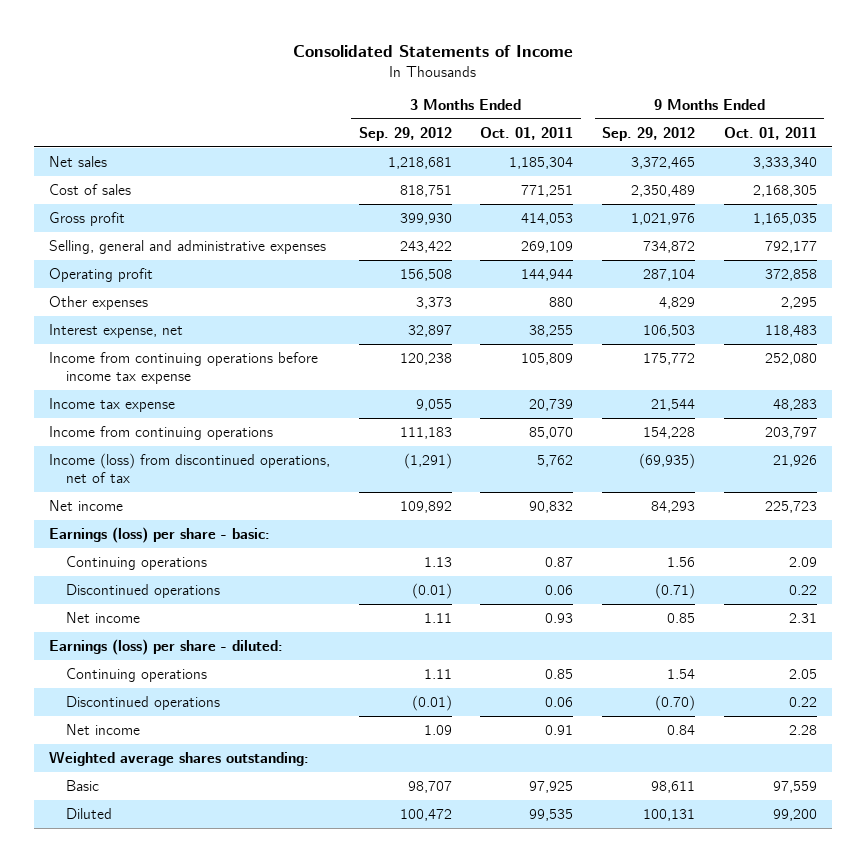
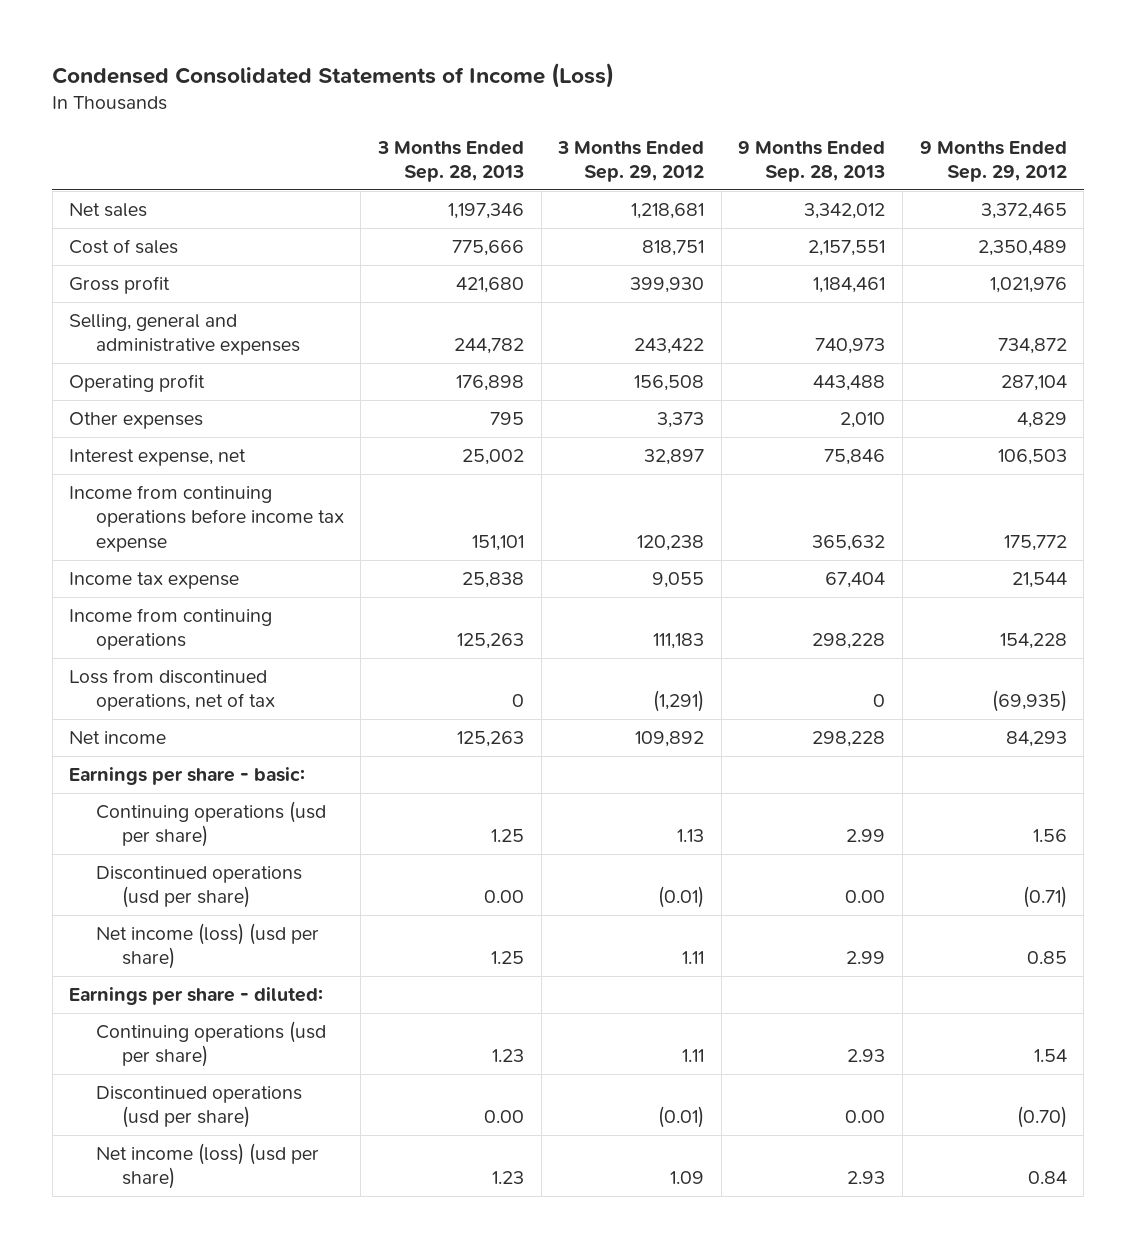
[292,44,573,57] Consolidated Statements of Income -> [52,62,615,88] Condensed Consolidated Statements of Income (Loss)
[480,126,574,140] Oct. 01, 2011 -> none
[724,126,818,140] Oct. 01, 2011 -> none
none -> [376,140,524,183] 3 Months Ended Sep. 28, 2013
none -> [738,140,886,183] 9 Months Ended Sep. 28, 2013
[48,452,330,484] Income (loss) from discontinued operations, net of tax -> [69,669,275,712] Loss from discontinued operations, net of tax
[48,750,309,766] Weighted average shares outstanding: -> none
[65,779,99,791] Basic -> none
[65,807,112,819] Diluted -> none
[48,526,270,543] Earnings (loss) per share - basic: -> [69,767,306,786] Earnings per share - basic:
[65,555,207,570] Continuing operations -> [95,801,326,848] Continuing operations (usd per share)
[65,583,220,598] Discontinued operations -> [95,866,302,909] Discontinued operations (usd per share)
[65,611,140,623] Net income -> [95,923,319,970] Net income (loss) (usd per share)
[48,638,283,655] Earnings (loss) per share - diluted: -> [69,987,324,1006] Earnings per share - diluted:
[65,667,207,682] Continuing operations -> [95,1021,326,1068] Continuing operations (usd per share)
[65,695,220,710] Discontinued operations -> [95,1086,302,1129] Discontinued operations (usd per share)
[65,723,140,735] Net income -> [95,1143,319,1190] Net income (loss) (usd per share)

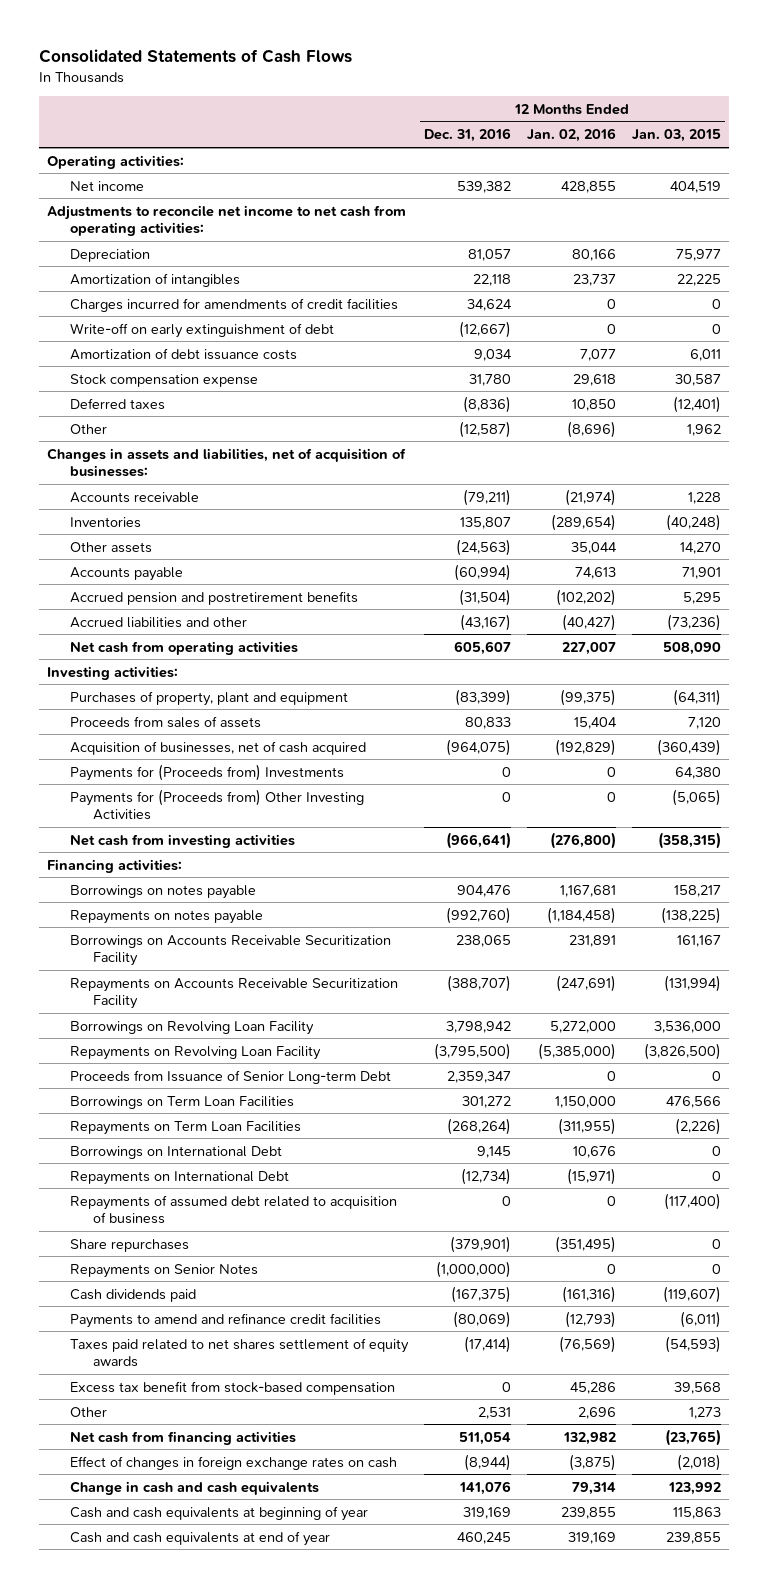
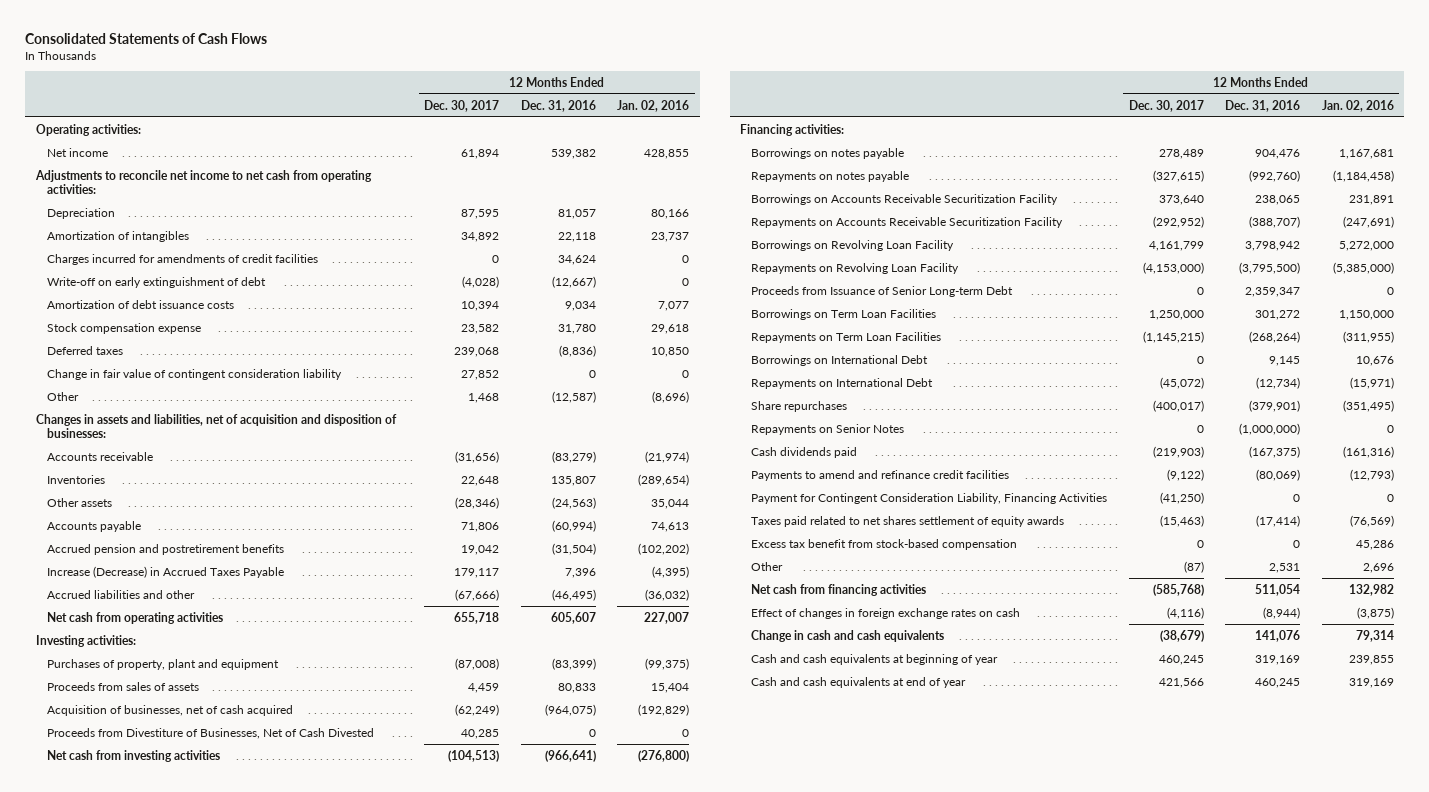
[631,129,721,143] Jan. 03, 2015 -> none
none -> [424,99,500,112] Dec. 30, 2017
none -> [46,368,342,380] Change in fair value of contingent consideration liability
[46,447,406,477] Changes in assets and liabilities, net of acquisition of businesses: -> [35,413,397,438] Changes in assets and liabilities, net of acquisition and disposition of businesses:
[462,488,511,506] (79,211) -> [551,450,596,463] (83,279)
none -> [46,565,284,578] Increase (Decrease) in Accrued Taxes Payable
[459,613,511,631] (43,167) -> [551,588,596,601] (46,495)
[561,613,616,631] (40,427) -> [645,588,690,601] (36,032)
[69,763,344,781] Payments for (Proceeds from) Investments -> none
[69,788,364,820] Payments for (Proceeds from) Other Investing Activities -> none
none -> [46,727,374,739] Proceeds from Divestiture of Businesses, Net of Cash Divested
[69,1194,397,1224] Repayments of assumed debt related to acquisition of business -> none
none -> [751,492,1108,504] Payment for Contingent Consideration Liability, Financing Activities

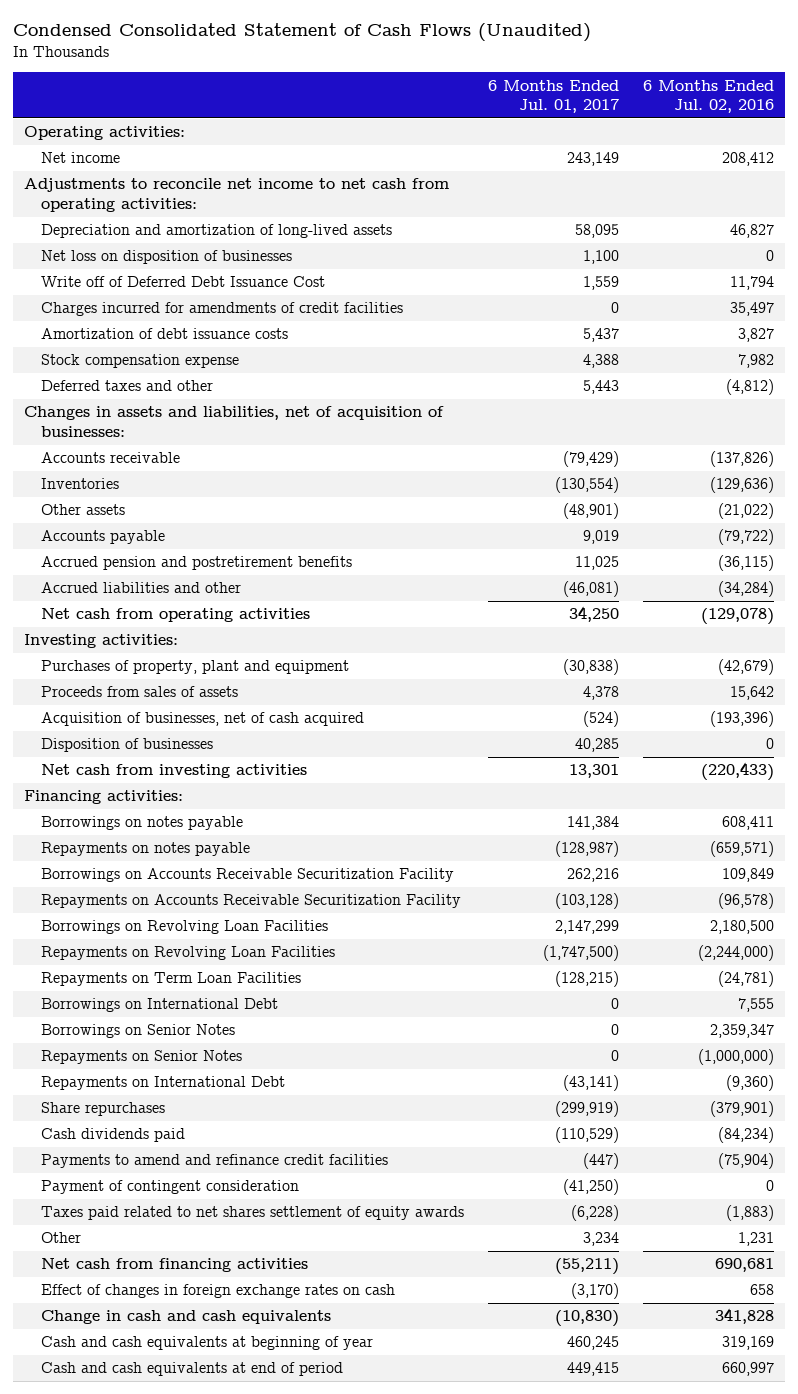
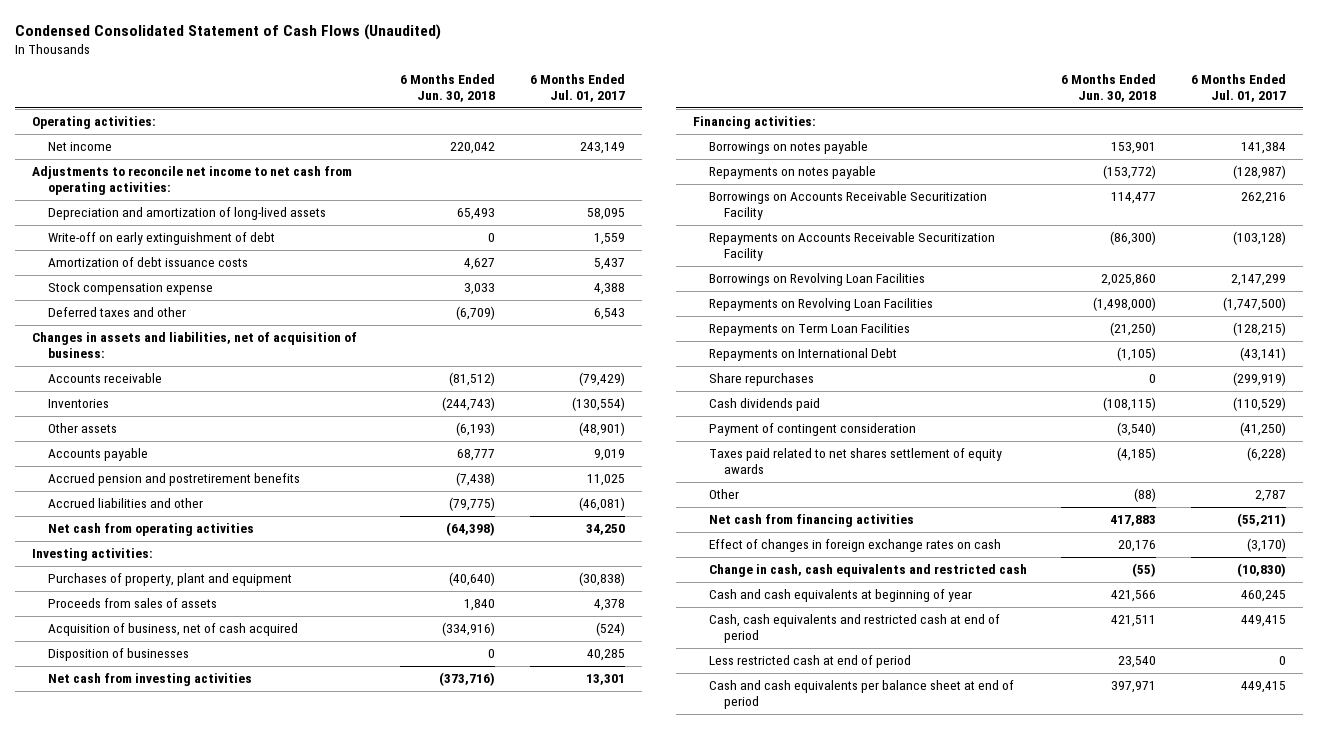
[642,79,774,114] 6 Months Ended Jul. 02, 2016 -> none
none -> [400,73,496,103] 6 Months Ended Jun. 30, 2018
[41,250,293,265] Net loss on disposition of businesses -> none
[41,302,404,317] Charges incurred for amendments of credit facilities -> none
[41,276,326,288] Write off of Deferred Debt Issuance Cost -> [47,232,275,246] Write-off on early extinguishment of debt
[583,380,620,395] 5,443 -> [593,308,625,321] 6,543
[24,406,445,437] Changes in assets and liabilities, net of acquisition of businesses: -> [32,332,358,359] Changes in assets and liabilities, net of acquisition of business:
[41,712,365,727] Acquisition of businesses, net of cash acquired -> [47,623,298,637] Acquisition of business, net of cash acquired
[41,998,279,1013] Borrowings on International Debt -> none
[41,1024,236,1039] Borrowings on Senior Notes -> none
[41,1050,243,1065] Repayments on Senior Notes -> none
[41,1154,389,1169] Payments to amend and refinance credit facilities -> none
[583,1232,620,1247] 3,234 -> [1254,490,1286,503] 2,787
[41,1310,332,1325] Change in cash and cash equivalents -> [708,564,1027,578] Change in cash, cash equivalents and restricted cash
none -> [708,614,1000,644] Cash, cash equivalents and restricted cash at end of period
none -> [708,655,911,669] Less restricted cash at end of period
[41,1362,344,1377] Cash and cash equivalents at end of period -> [708,680,1014,710] Cash and cash equivalents per balance sheet at end of period

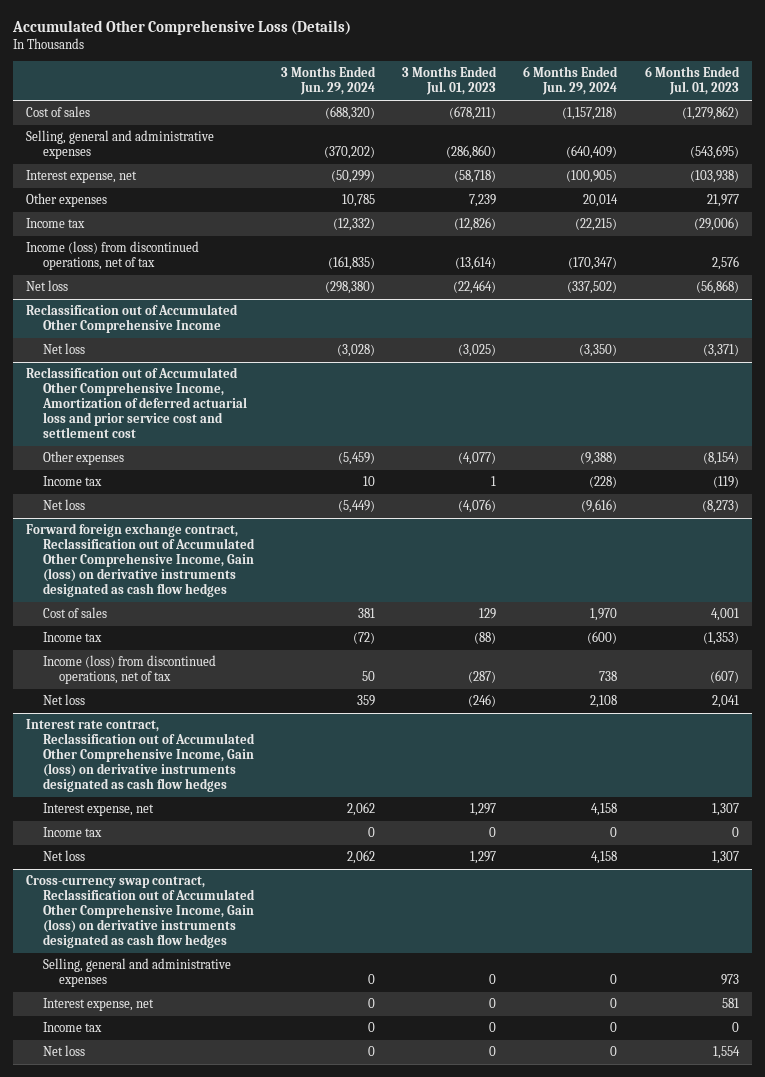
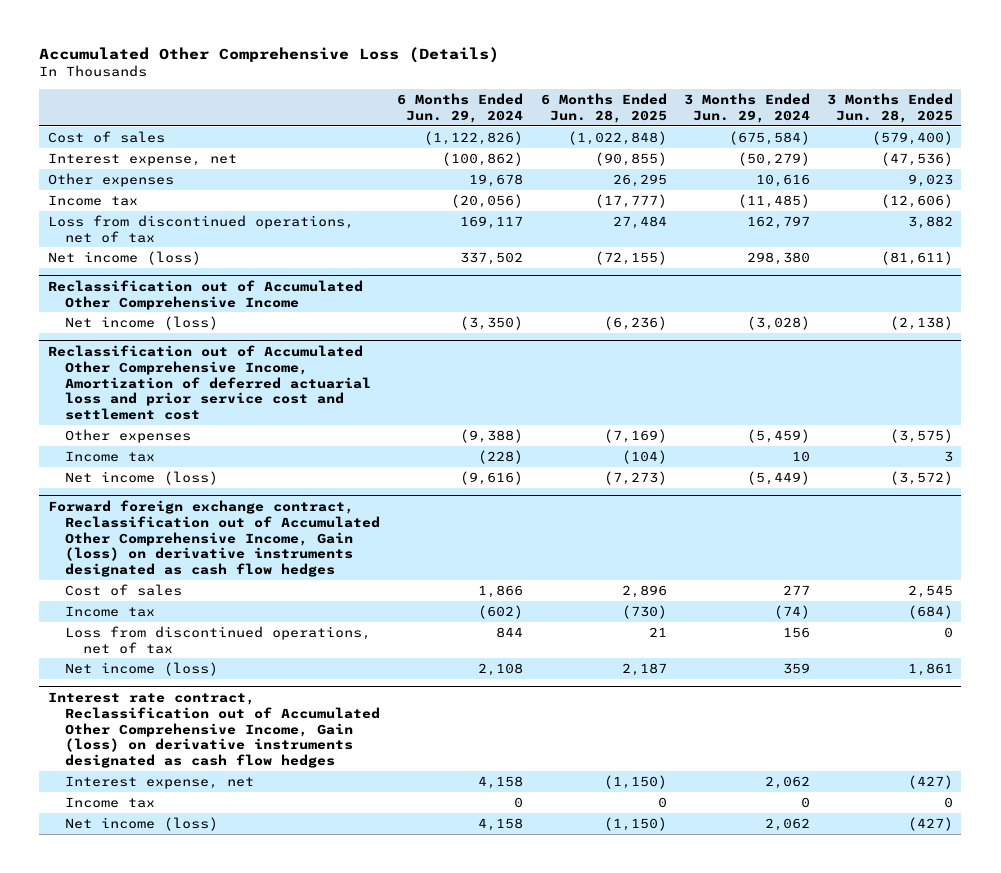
[402,66,498,96] 3 Months Ended Jul. 01, 2023 -> none
[644,66,740,96] 6 Months Ended Jul. 01, 2023 -> none
none -> [540,93,667,123] 6 Months Ended Jun. 28, 2025
none -> [826,93,953,123] 3 Months Ended Jun. 28, 2025
[26,130,215,160] Selling, general and administrative expenses -> none
[324,106,375,121] (688,320) -> [728,130,810,145] (675,584)
[562,107,618,121] (1,157,218) -> [424,130,524,145] (1,122,826)
[330,170,375,184] (50,299) -> [737,151,810,166] (50,279)
[566,170,618,184] (100,905) -> [442,151,524,166] (100,862)
[341,194,375,208] 10,785 -> [755,173,810,187] 10,616
[583,194,619,208] 20,014 -> [469,173,524,187] 19,678
[332,218,375,232] (12,332) -> [737,193,810,208] (11,485)
[575,218,618,232] (22,215) -> [451,193,524,208] (20,056)
[26,241,200,271] Income (loss) from discontinued operations, net of tax -> [47,214,354,243] Loss from discontinued operations, net of tax
[327,256,375,271] (161,835) -> [746,215,810,229] 162,797
[568,257,618,271] (170,347) -> [460,215,524,229] 169,117
[26,280,69,292] Net loss -> [47,250,201,265] Net income (loss)
[324,281,375,295] (298,380) -> [746,251,810,265] 298,380
[567,281,618,295] (337,502) -> [460,251,524,265] 337,502
[42,343,85,355] Net loss -> [65,315,219,330] Net income (loss)
[42,499,85,511] Net loss -> [65,470,219,485] Net income (loss)
[357,608,375,619] 381 -> [782,584,810,595] 277
[590,608,618,622] 1,970 -> [478,584,524,598] 1,866
[352,632,375,645] (72) -> [773,604,810,619] (74)
[587,631,618,645] (600) -> [478,604,524,619] (602)
[42,655,216,685] Income (loss) from discontinued operations, net of tax -> [65,625,372,654] Loss from discontinued operations, net of tax
[361,671,375,682] 50 -> [782,626,810,638] 156
[599,671,618,682] 738 -> [496,626,524,638] 844
[42,694,85,706] Net loss -> [65,661,219,676] Net income (loss)
[26,875,255,949] Cross-currency swap contract, Reclassification out of Accumulated Other Comprehensive Income, Gain (loss) on derivative instruments designated as cash flow hedges -> none
[42,958,231,988] Selling, general and administrative expenses -> none
[42,998,154,1012] Interest expense, net -> none
[42,1022,102,1033] Income tax -> none
[42,1045,85,1057] Net loss -> none
[42,850,85,862] Net loss -> [65,816,219,831] Net income (loss)

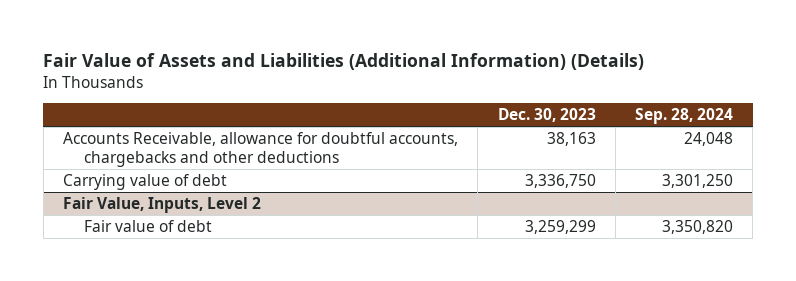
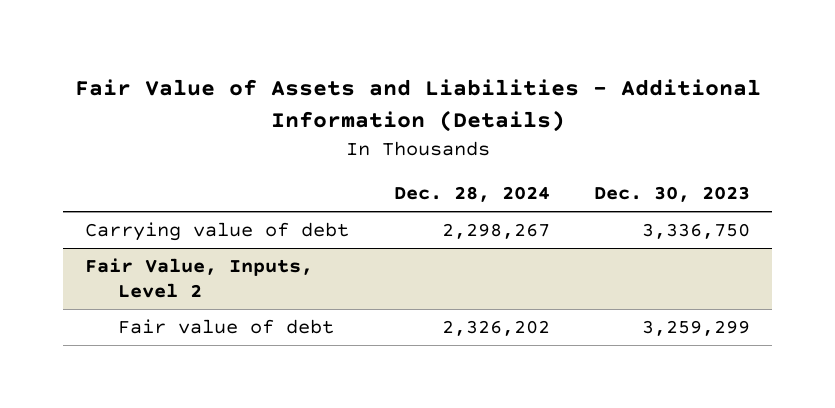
[43,53,645,71] Fair Value of Assets and Liabilities (Additional Information) (Details) -> [74,79,761,133] Fair Value of Assets and Liabilities - Additional Information (Details)
[635,108,734,125] Sep. 28, 2024 -> none
none -> [393,186,550,203] Dec. 28, 2024
[63,132,459,167] Accounts Receivable, allowance for doubtful accounts, chargebacks and other deductions -> none

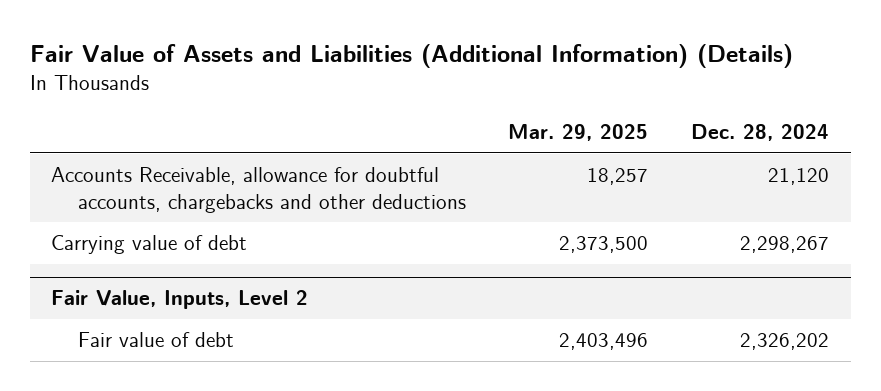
[74,79,761,133] Fair Value of Assets and Liabilities - Additional Information (Details) -> [29,43,793,68] Fair Value of Assets and Liabilities (Additional Information) (Details)
[594,186,751,203] Dec. 30, 2023 -> none
none -> [508,123,649,141] Mar. 29, 2025
none -> [51,167,466,213] Accounts Receivable, allowance for doubtful accounts, chargebacks and other deductions

